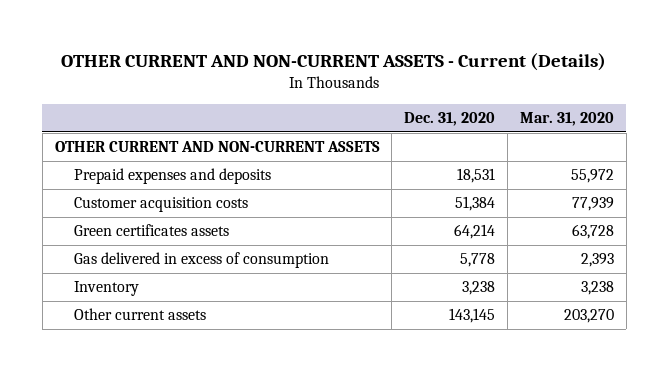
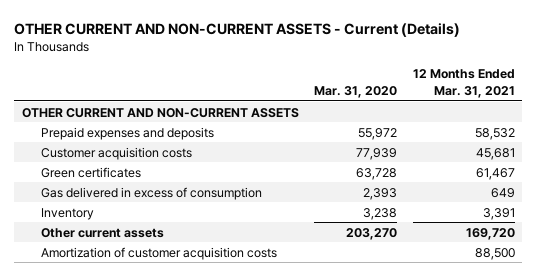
[404,112,496,127] Dec. 31, 2020 -> none
none -> [412,69,515,98] 12 Months Ended Mar. 31, 2021
[73,224,229,237] Green certificates assets -> [40,166,141,178] Green certificates
none -> [40,246,277,260] Amortization of customer acquisition costs

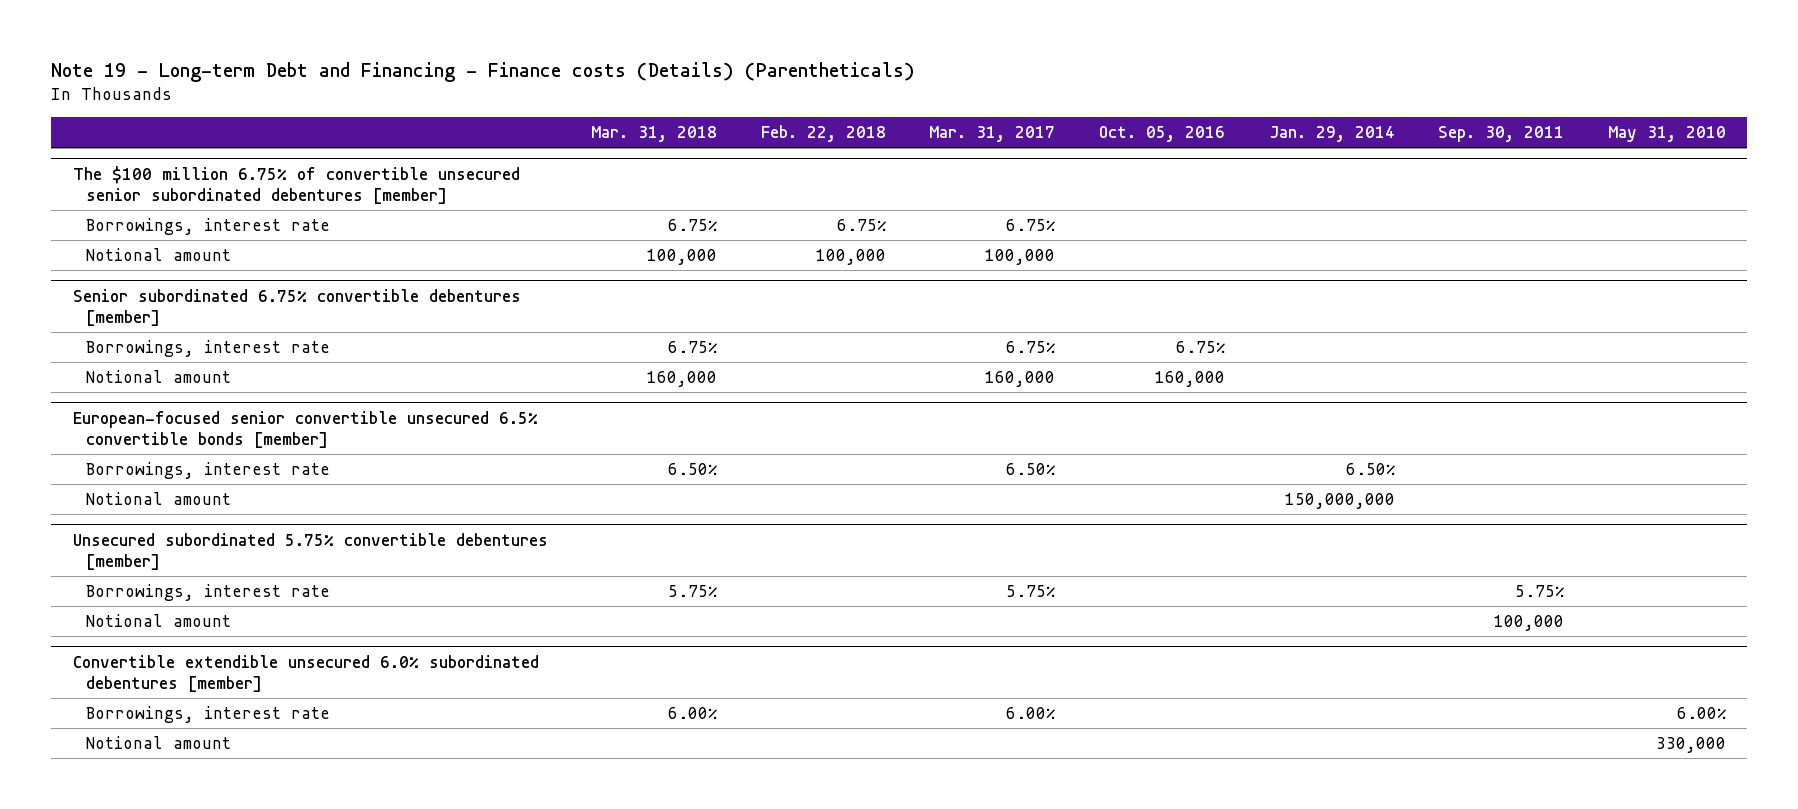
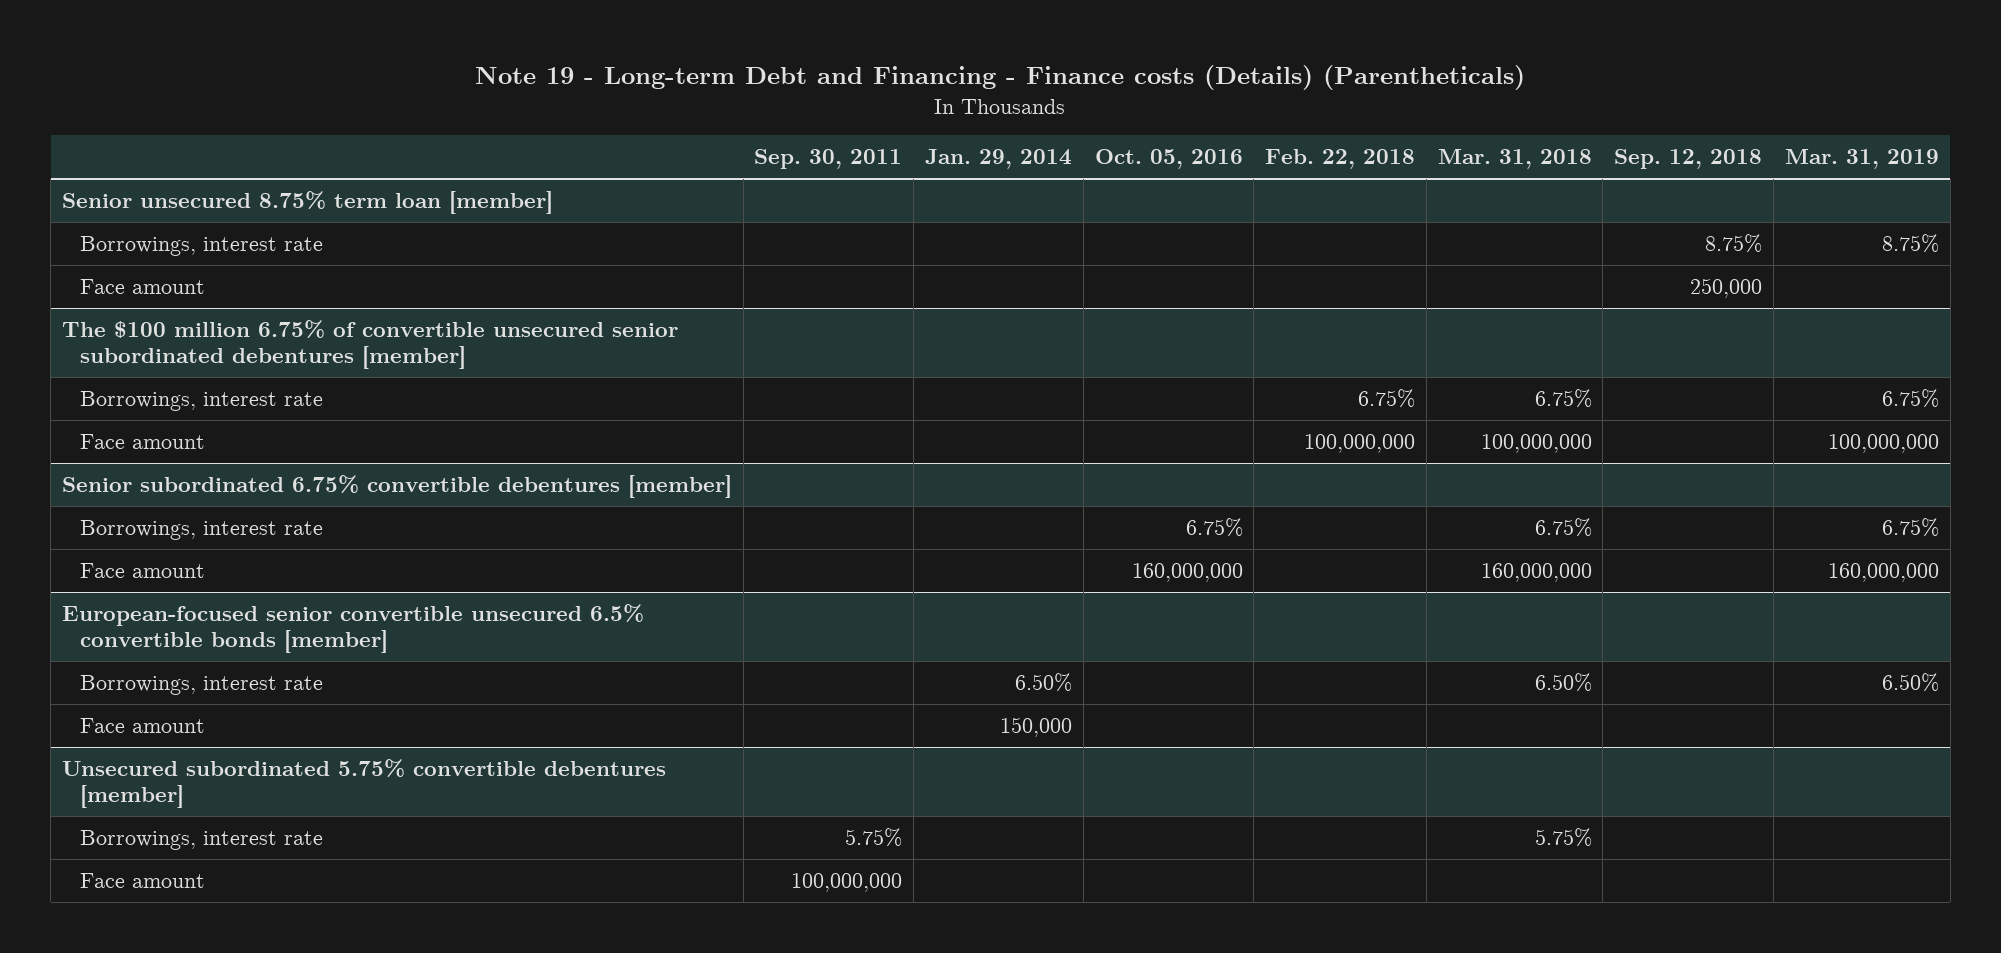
[929,125,1056,142] Mar. 31, 2017 -> none
[1607,125,1726,142] May 31, 2010 -> none
none -> [1614,149,1763,170] Sep. 12, 2018
none -> [1784,149,1939,170] Mar. 31, 2019
none -> [61,190,553,214] Senior unsecured 8.75% term loan [member]
none -> [79,235,323,256] Borrowings, interest rate
none -> [79,278,205,294] Face amount
[85,247,231,261] Notional amount -> [79,433,205,449] Face amount
[647,248,718,265] 100,000 -> [1480,433,1592,453] 100,000,000
[815,248,886,265] 100,000 -> [1304,433,1416,453] 100,000,000
[85,369,231,383] Notional amount -> [79,562,205,578] Face amount
[647,370,718,387] 160,000 -> [1480,562,1592,582] 160,000,000
[1154,370,1225,387] 160,000 -> [1131,562,1243,582] 160,000,000
[85,491,231,505] Notional amount -> [79,717,205,733] Face amount
[1284,492,1395,509] 150,000,000 -> [1000,716,1073,737] 150,000
[72,654,539,693] Convertible extendible unsecured 6.0% subordinated debentures [member] -> none
[85,705,330,723] Borrowings, interest rate -> none
[85,735,231,749] Notional amount -> none
[85,613,231,627] Notional amount -> [79,872,205,888] Face amount
[1494,614,1565,631] 100,000 -> [791,872,903,892] 100,000,000

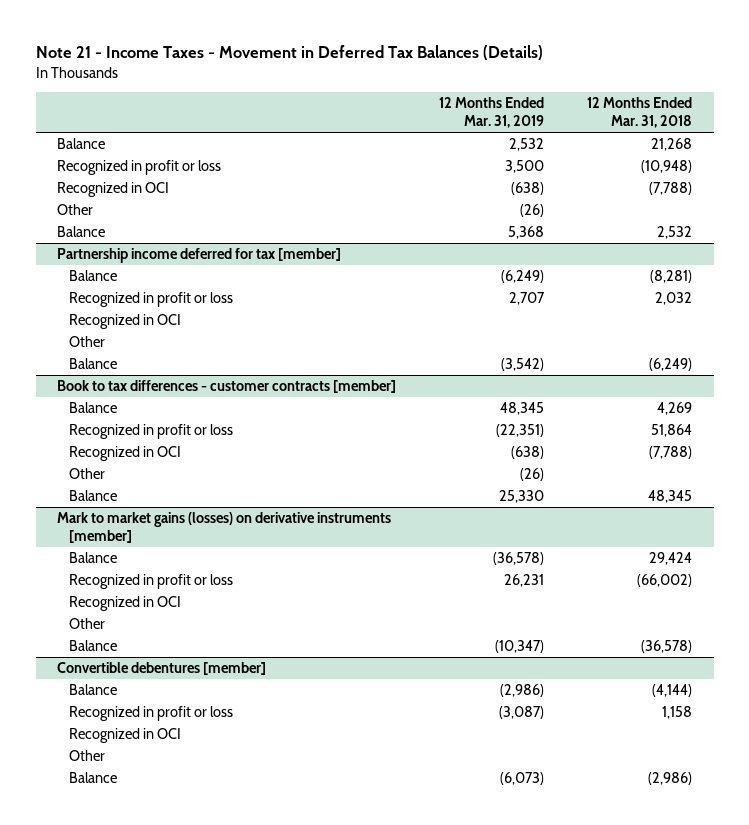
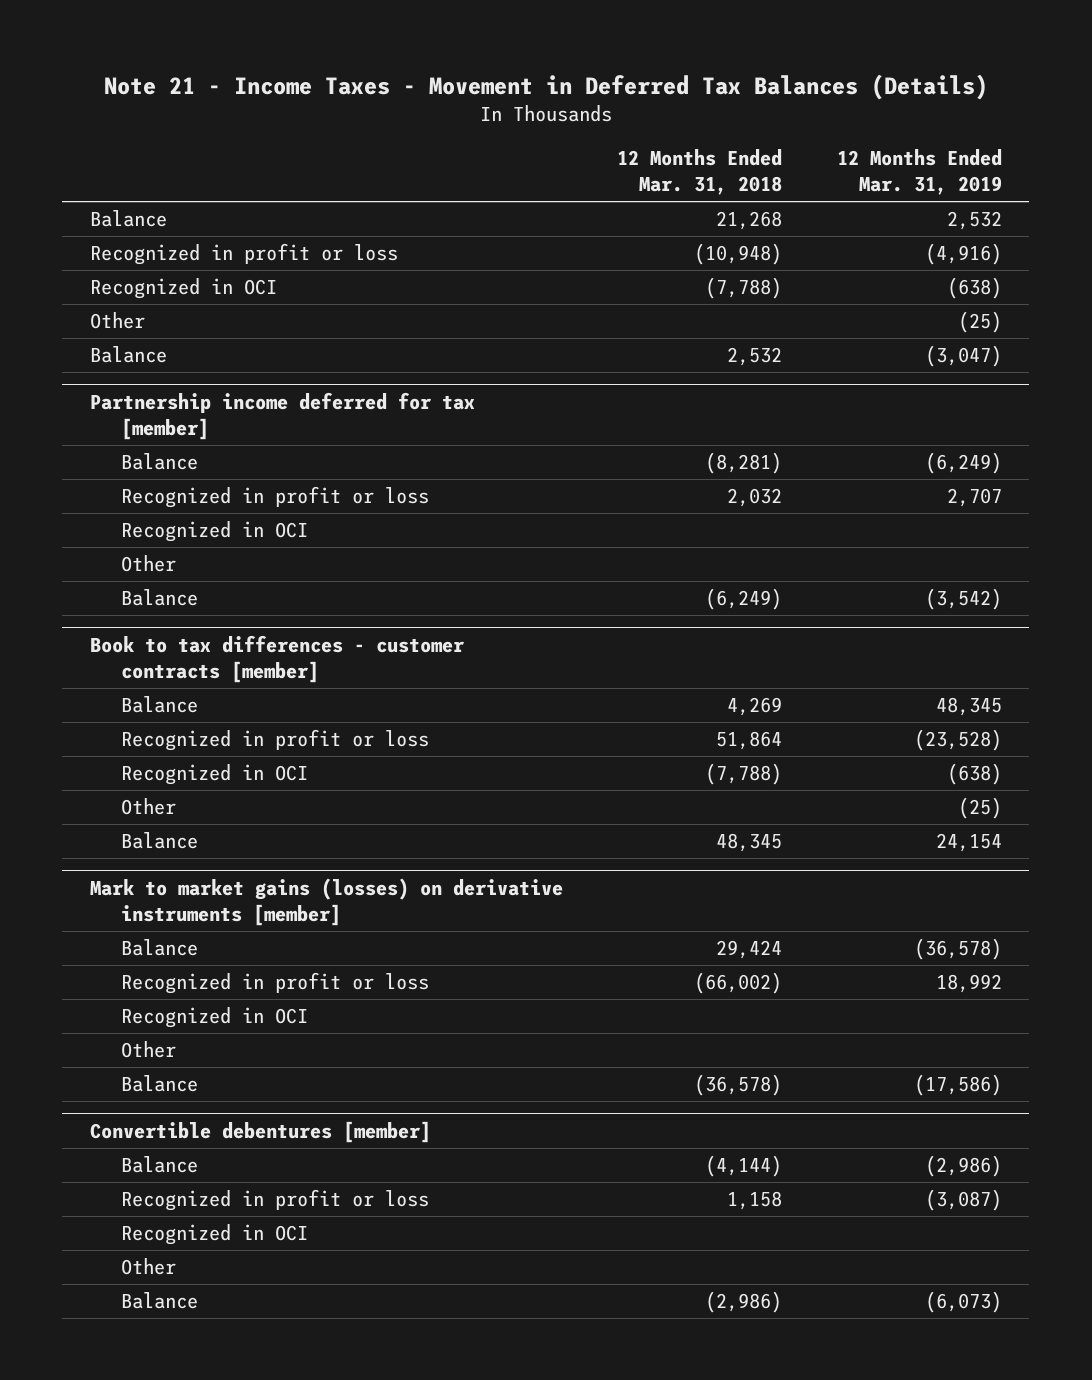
[505,160,545,174] 3,500 -> [924,243,1002,266] (4,916)
[520,204,545,218] (26) -> [957,311,1002,334] (25)
[508,226,545,240] 5,368 -> [924,345,1002,368] (3,047)
[496,424,545,438] (22,351) -> [913,729,1002,752] (23,528)
[520,468,545,482] (26) -> [957,797,1002,820] (25)
[499,490,545,504] 25,330 -> [935,833,1002,853] 24,154
[504,574,545,588] 26,231 -> [935,974,1002,994] 18,992
[495,640,545,654] (10,347) -> [913,1074,1002,1097] (17,586)

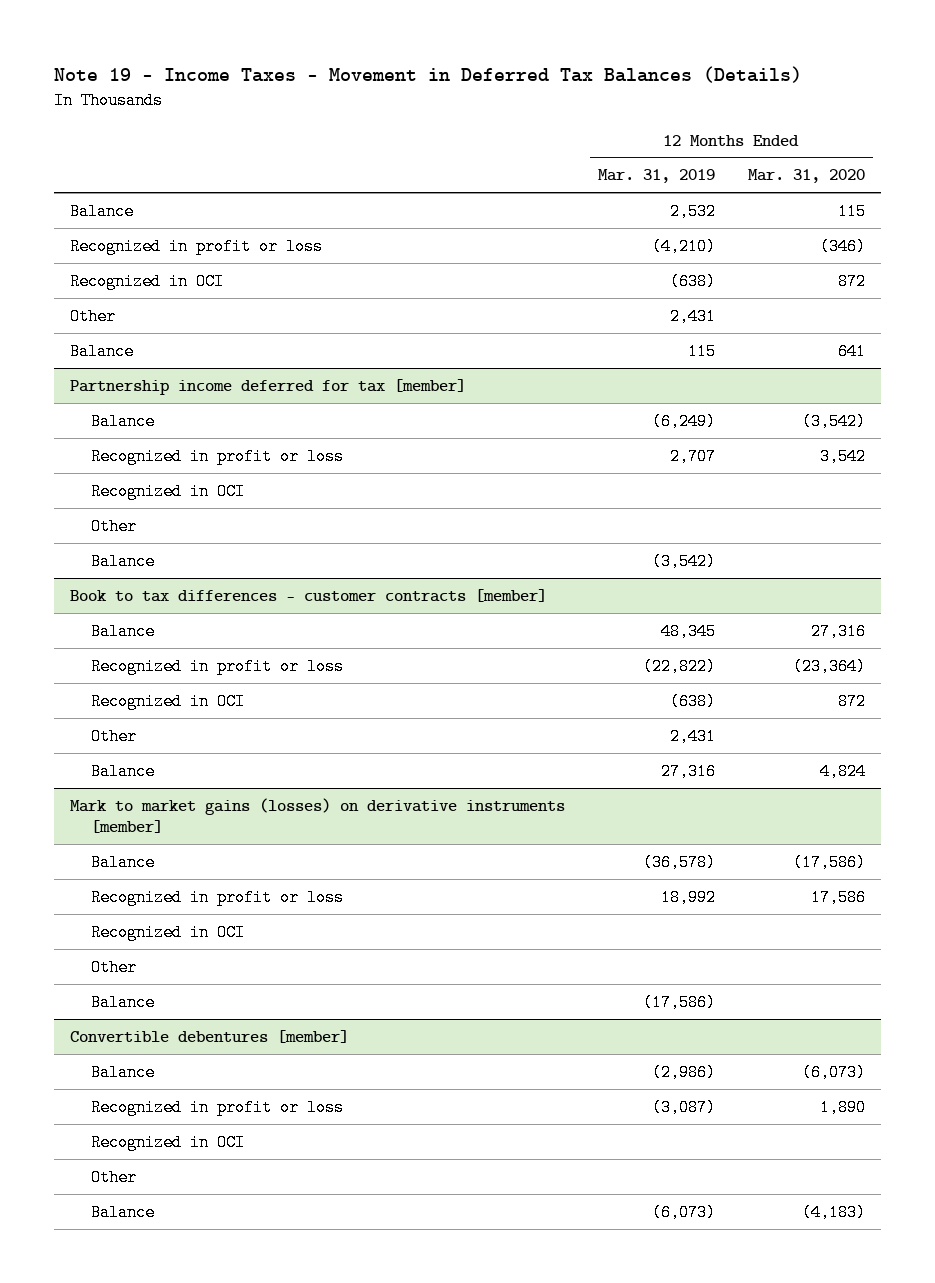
[103,73,988,100] Note 21 - Income Taxes - Movement in Deferred Tax Balances (Details) -> [53,66,802,84] Note 19 - Income Taxes - Movement in Deferred Tax Balances (Details)
[617,149,783,196] 12 Months Ended Mar. 31, 2018 -> none
none -> [747,169,865,184] Mar. 31, 2020
[924,243,1002,266] (4,916) -> [652,237,717,255] (4,210)
[957,311,1002,334] (25) -> [670,307,717,325] 2,431
[924,345,1002,368] (3,047) -> [688,342,717,360] 115
[913,729,1002,752] (23,528) -> [643,657,717,675] (22,822)
[957,797,1002,820] (25) -> [670,727,717,745] 2,431
[935,833,1002,853] 24,154 -> [661,762,717,780] 27,316

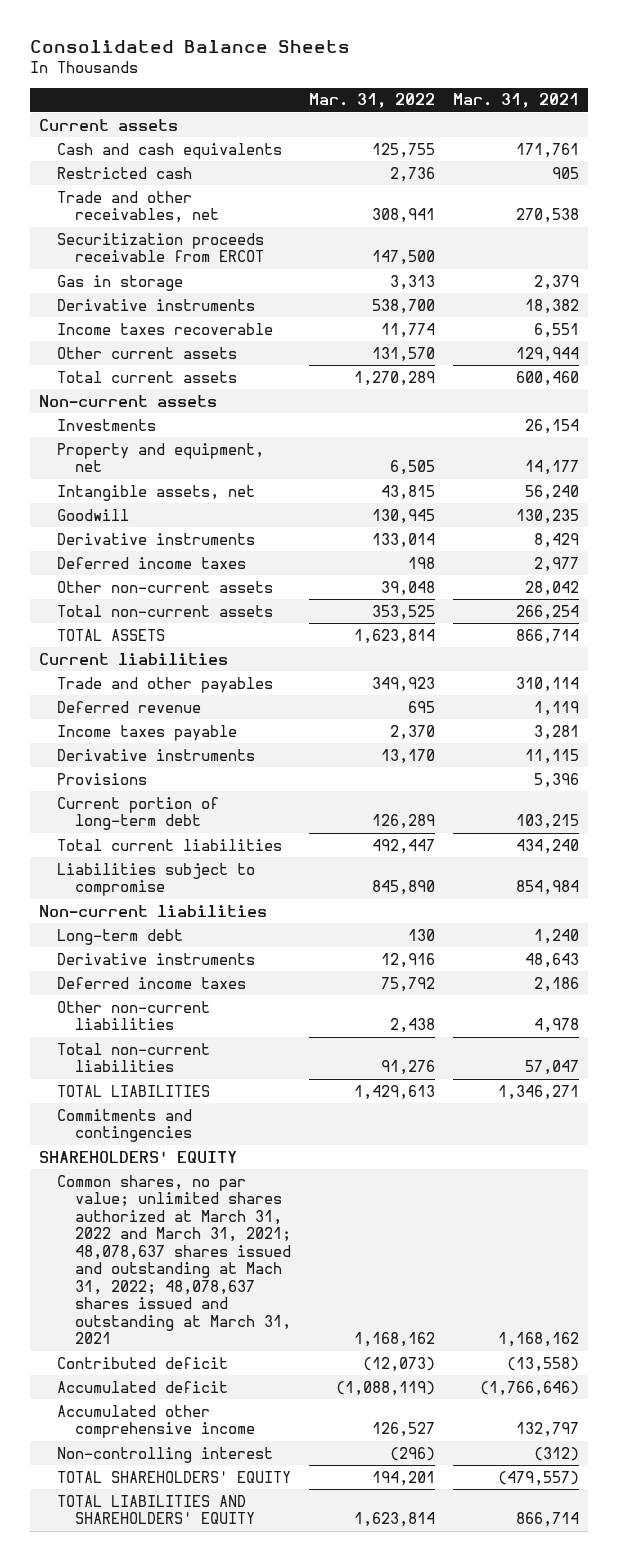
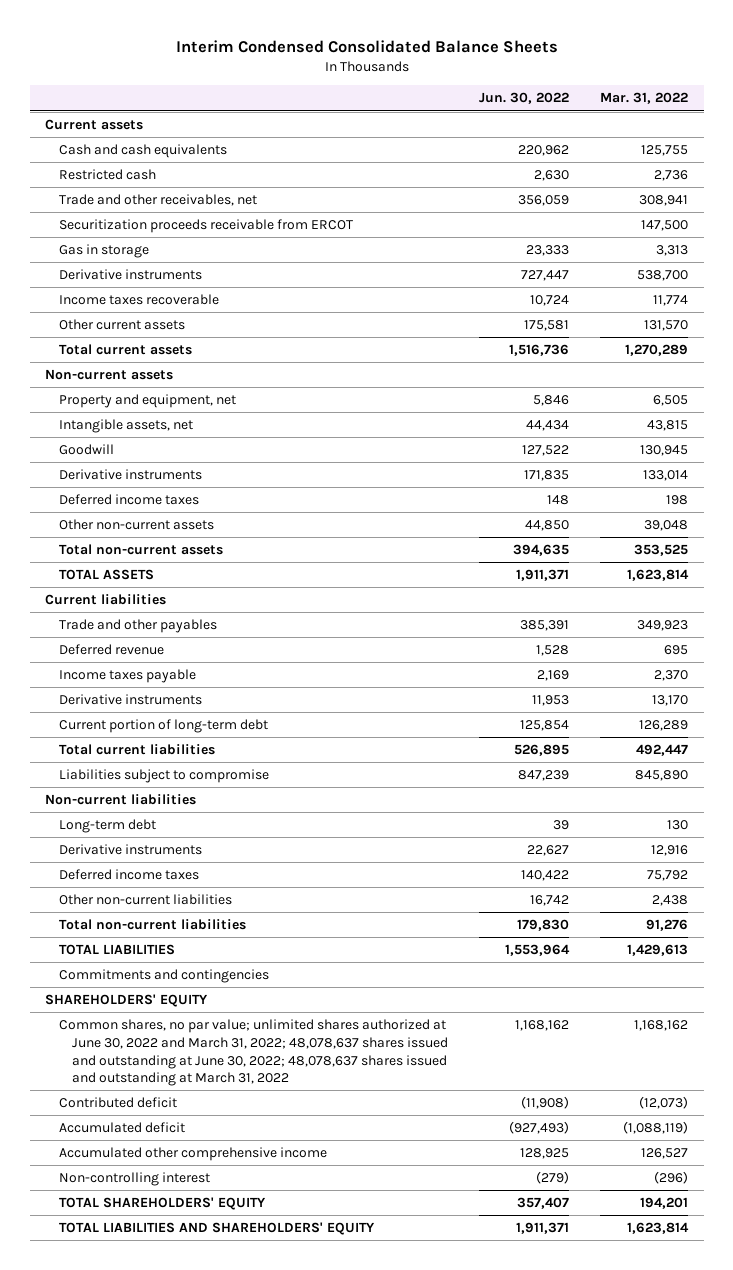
[29,39,350,53] Consolidated Balance Sheets -> [175,39,558,53] Interim Condensed Consolidated Balance Sheets
[452,93,579,109] Mar. 31, 2021 -> none
none -> [478,92,569,105] Jun. 30, 2022
[56,418,156,431] Investments -> none
[56,772,147,785] Provisions -> none
[56,1174,291,1345] Common shares, no par value; unlimited shares authorized at March 31, 2022 and March 31, 2021; 48,078,637 shares issued and outstanding at Mach 31, 2022; 48,078,637 shares issued and outstanding at March 31, 2021 -> [58,1019,448,1087] Common shares, no par value; unlimited shares authorized at June 30, 2022 and March 31, 2022; 48,078,637 shares issued and outstanding at June 30, 2022; 48,078,637 shares issued and outstanding at March 31, 2022

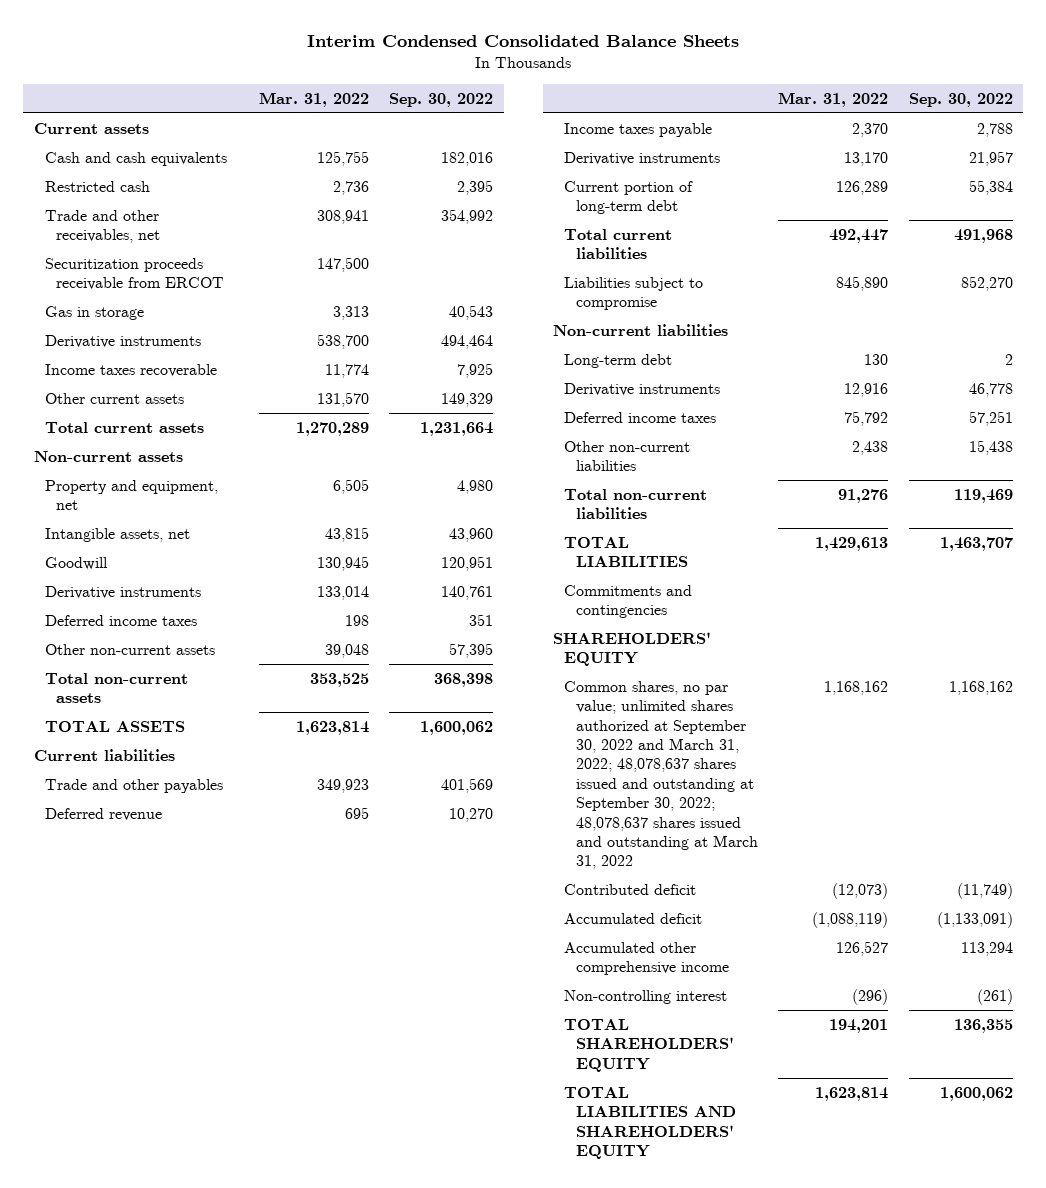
[478,92,569,105] Jun. 30, 2022 -> none
none -> [389,92,494,107] Sep. 30, 2022
[58,1019,448,1087] Common shares, no par value; unlimited shares authorized at June 30, 2022 and March 31, 2022; 48,078,637 shares issued and outstanding at June 30, 2022; 48,078,637 shares issued and outstanding at March 31, 2022 -> [564,680,758,870] Common shares, no par value; unlimited shares authorized at September 30, 2022 and March 31, 2022; 48,078,637 shares issued and outstanding at September 30, 2022; 48,078,637 shares issued and outstanding at March 31, 2022

